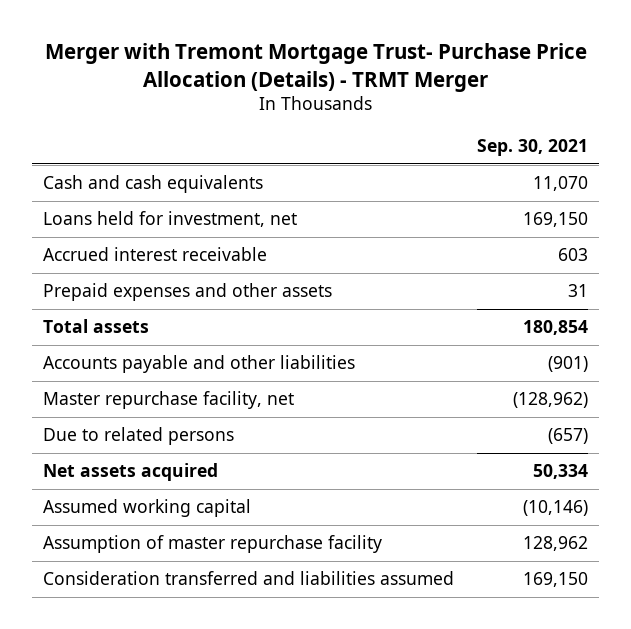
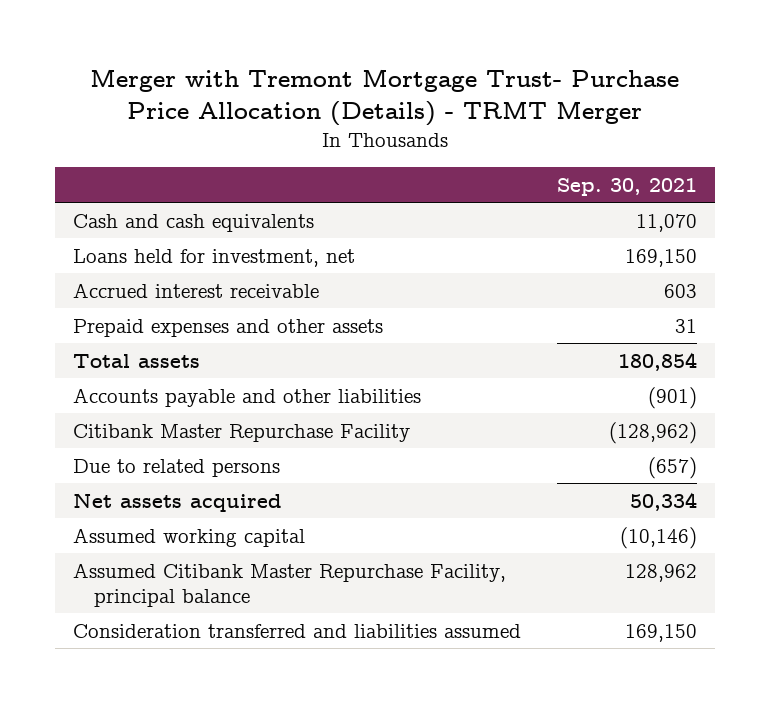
[43,391,295,410] Master repurchase facility, net -> [73,423,411,442] Citibank Master Repurchase Facility
[43,535,383,554] Assumption of master repurchase facility -> [73,562,507,607] Assumed Citibank Master Repurchase Facility, principal balance

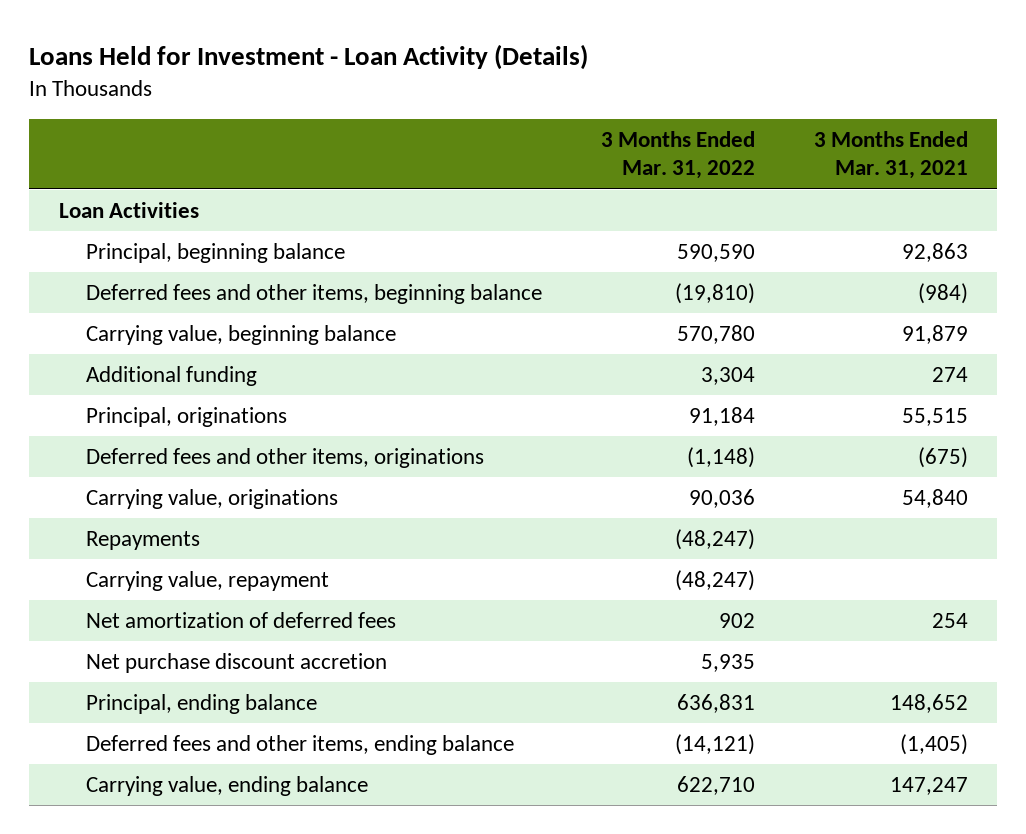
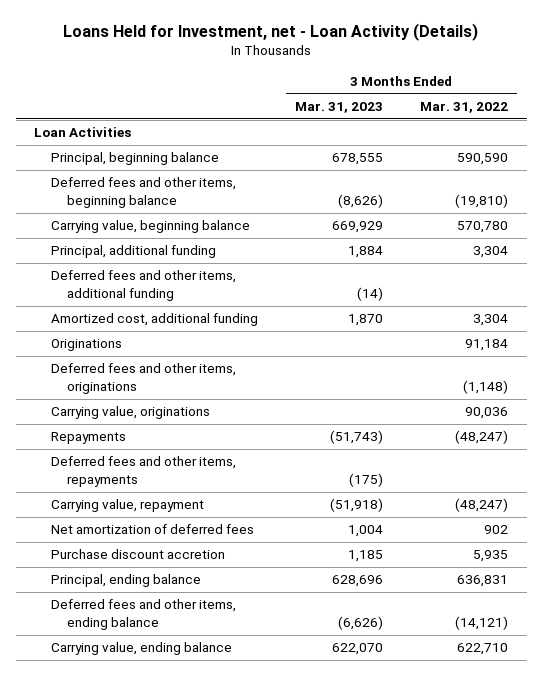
[29,43,589,70] Loans Held for Investment - Loan Activity (Details) -> [63,22,479,41] Loans Held for Investment, net - Loan Activity (Details)
[813,130,968,180] 3 Months Ended Mar. 31, 2021 -> none
none -> [294,102,383,114] Mar. 31, 2023
[86,366,258,387] Additional funding -> [50,245,216,259] Principal, additional funding
none -> [50,270,236,301] Deferred fees and other items, additional funding
none -> [50,313,258,327] Amortized cost, additional funding
[86,407,288,428] Principal, originations -> [50,339,122,352] Originations
none -> [50,456,236,487] Deferred fees and other items, repayments
[86,653,388,674] Net purchase discount accretion -> [50,549,225,560] Purchase discount accretion

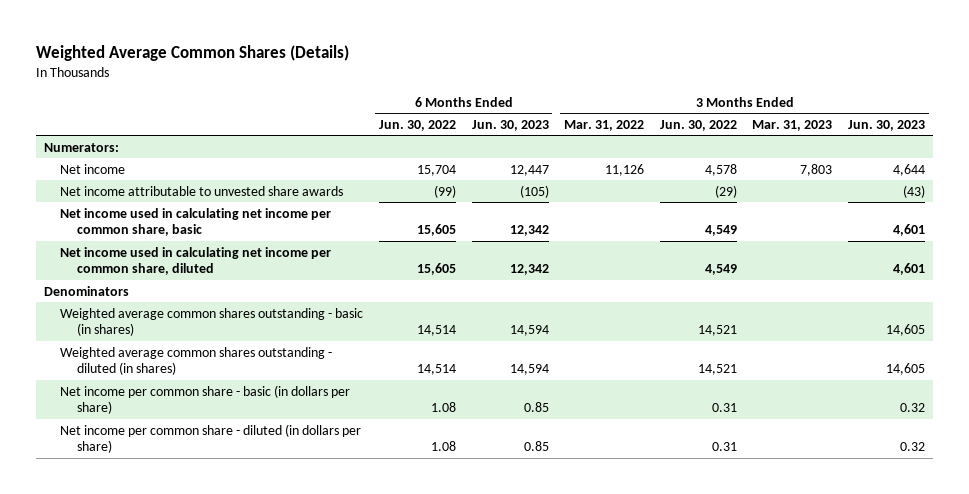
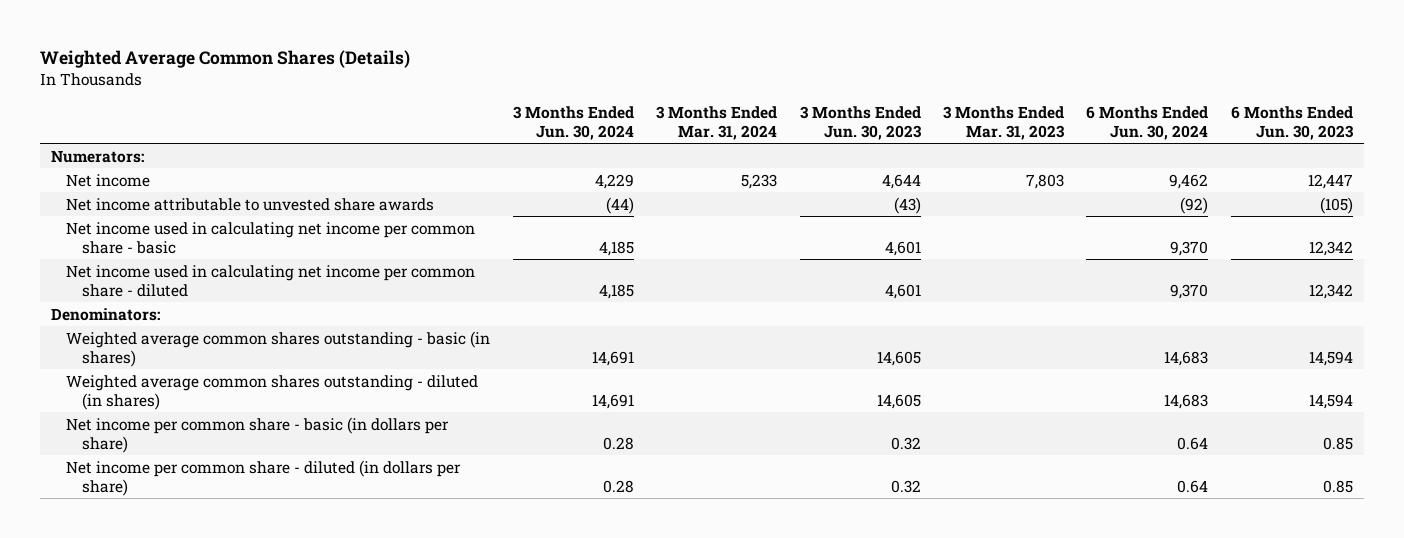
[378,119,456,131] Jun. 30, 2022 -> none
[564,119,645,131] Mar. 31, 2022 -> none
[659,119,737,131] Jun. 30, 2022 -> none
none -> [512,105,634,140] 3 Months Ended Jun. 30, 2024
none -> [656,105,778,140] 3 Months Ended Mar. 31, 2024
none -> [1086,105,1209,140] 6 Months Ended Jun. 30, 2024
[60,207,332,237] Net income used in calculating net income per common share, basic -> [66,221,476,254] Net income used in calculating net income per common share - basic
[60,246,332,276] Net income used in calculating net income per common share, diluted -> [66,264,476,297] Net income used in calculating net income per common share - diluted
[43,285,129,296] Denominators -> [51,307,161,321] Denominators:

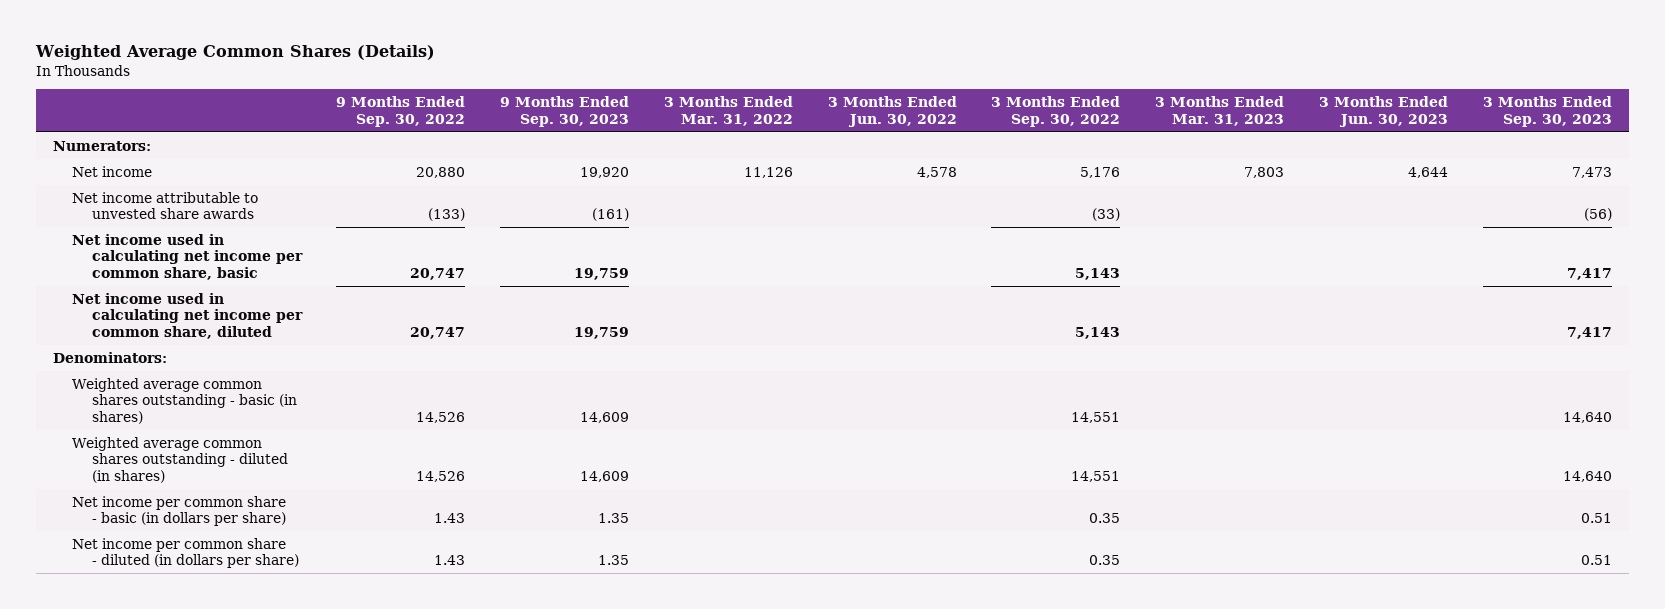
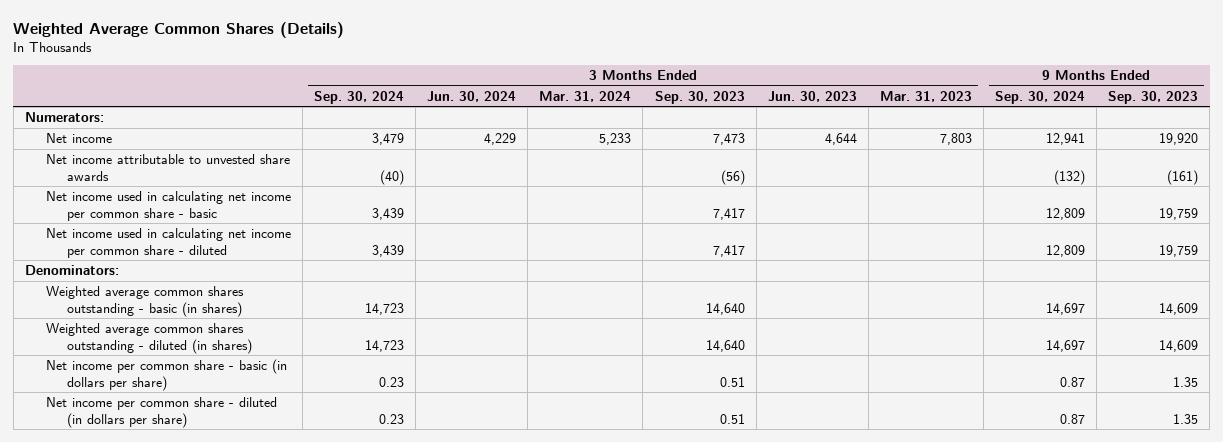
[336,96,466,127] 9 Months Ended Sep. 30, 2022 -> none
[663,96,793,126] 3 Months Ended Mar. 31, 2022 -> none
[827,96,957,127] 3 Months Ended Jun. 30, 2022 -> none
[991,96,1121,127] 3 Months Ended Sep. 30, 2022 -> none
none -> [314,90,405,104] Sep. 30, 2024
none -> [427,90,517,102] Jun. 30, 2024
none -> [539,90,632,102] Mar. 31, 2024
none -> [994,90,1085,104] Sep. 30, 2024
[72,233,303,281] Net income used in calculating net income per common share, basic -> [46,190,292,221] Net income used in calculating net income per common share - basic
[72,292,303,340] Net income used in calculating net income per common share, diluted -> [46,227,292,258] Net income used in calculating net income per common share - diluted

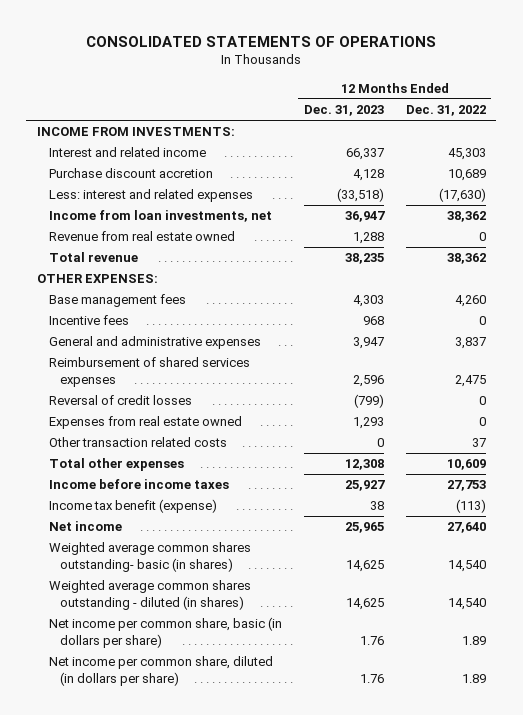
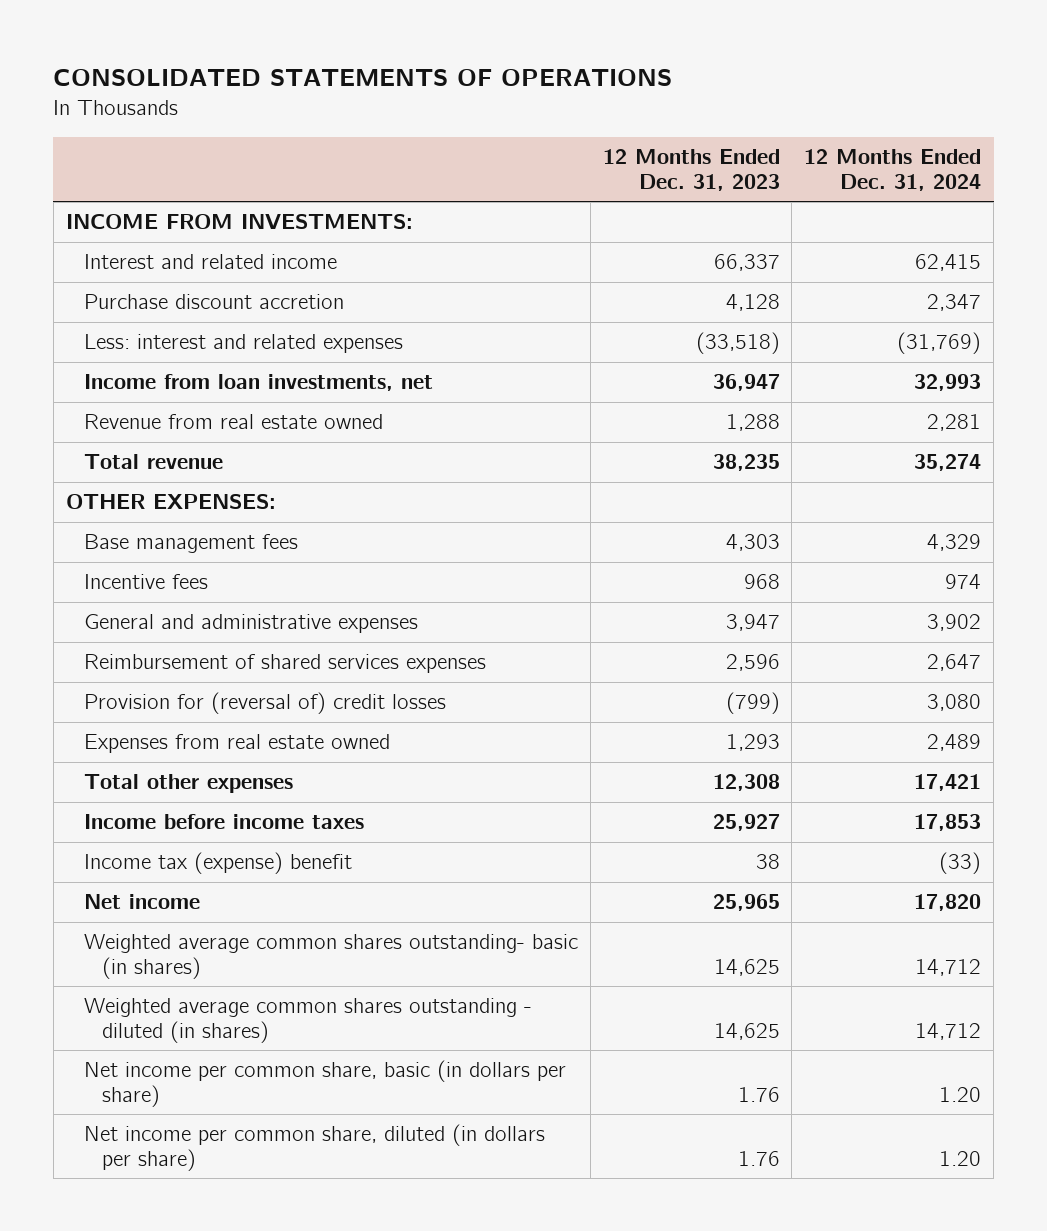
[405,105,486,117] Dec. 31, 2022 -> none
none -> [804,148,982,191] 12 Months Ended Dec. 31, 2024
[48,395,192,406] Reversal of credit losses -> [83,692,446,715] Provision for (reversal of) credit losses
[48,437,227,448] Other transaction related costs -> none
[48,499,217,514] Income tax benefit (expense) -> [83,852,352,875] Income tax (expense) benefit

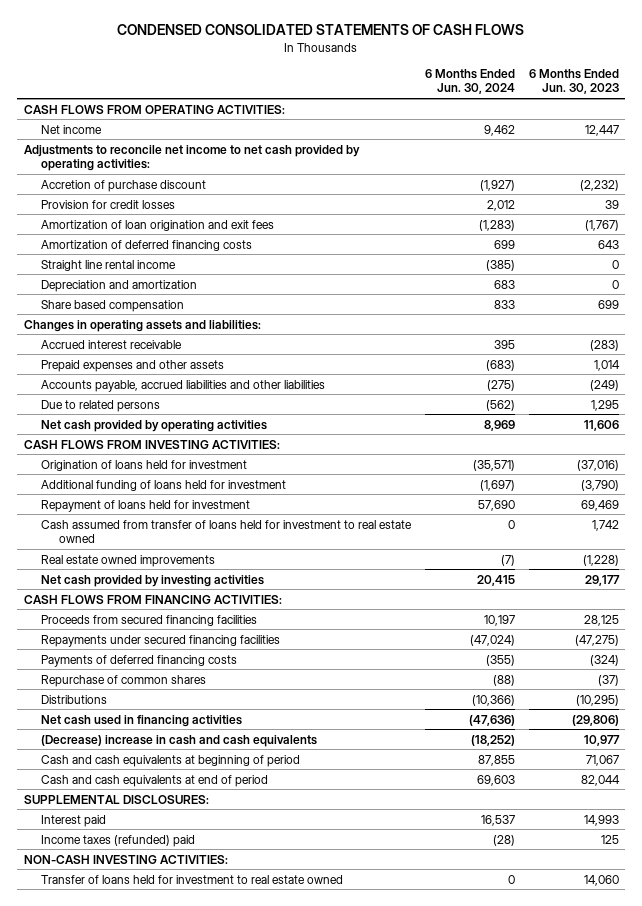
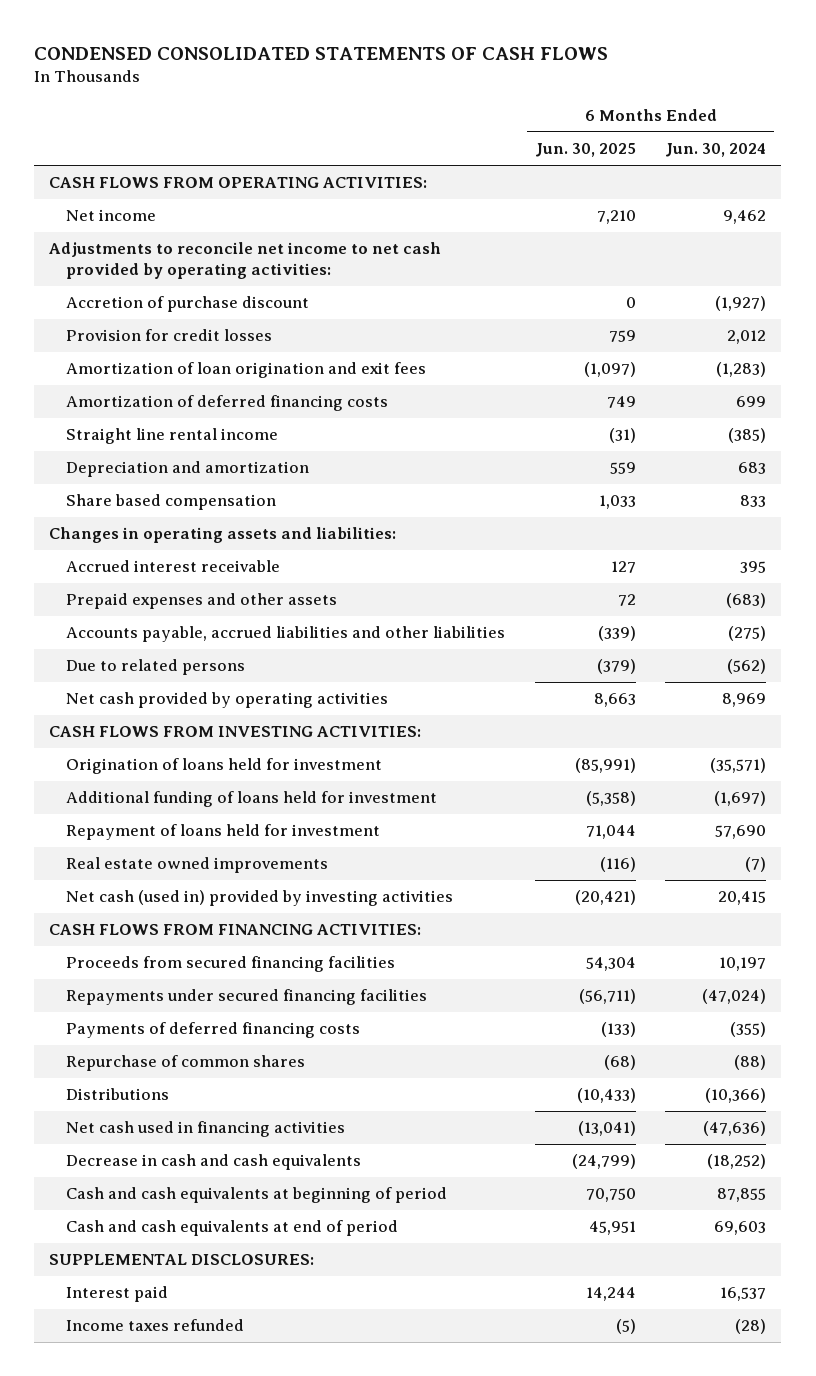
[528,69,619,95] 6 Months Ended Jun. 30, 2023 -> none
none -> [534,143,636,158] Jun. 30, 2025
[41,519,413,543] Cash assumed from transfer of loans held for investment to real estate owned -> none
[41,574,265,587] Net cash provided by investing activities -> [65,890,453,907] Net cash (used in) provided by investing activities
[41,734,318,747] (Decrease) increase in cash and cash equivalents -> [65,1154,361,1171] Decrease in cash and cash equivalents
[23,854,228,864] NON-CASH INVESTING ACTIVITIES: -> none
[41,874,344,884] Transfer of loans held for investment to real estate owned -> none
[41,834,196,847] Income taxes (refunded) paid -> [65,1319,244,1332] Income taxes refunded

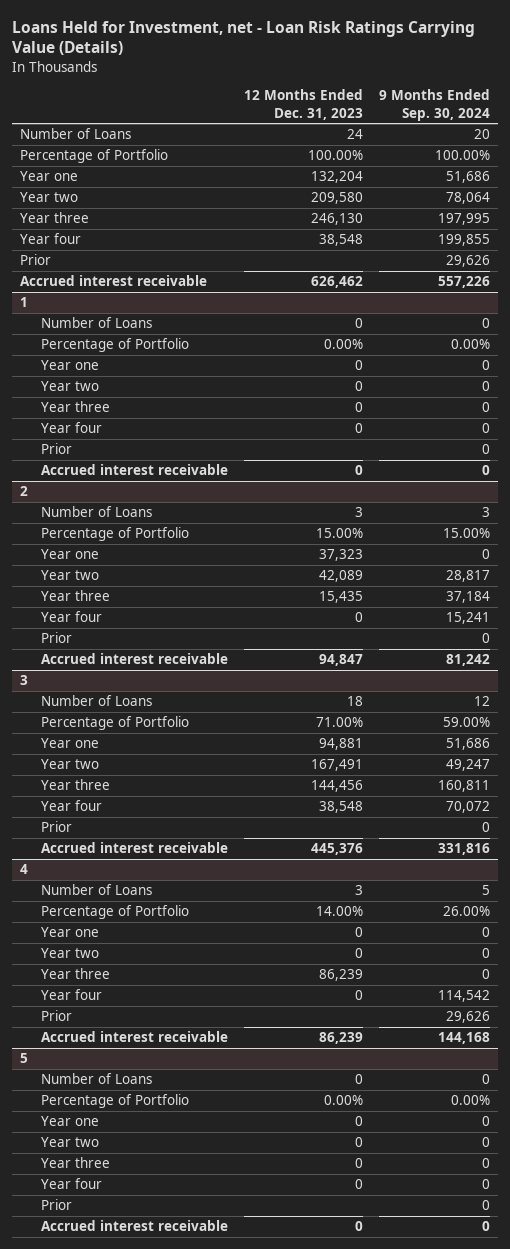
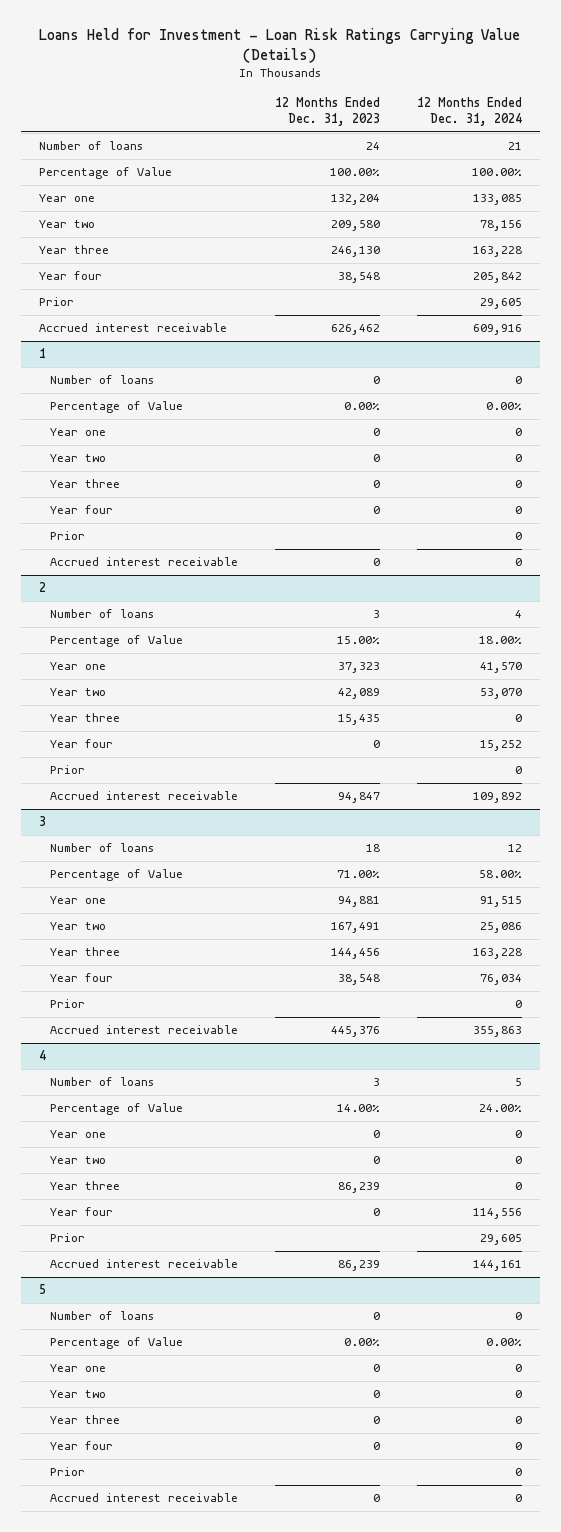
[11,20,475,56] Loans Held for Investment, net - Loan Risk Ratings Carrying Value (Details) -> [39,28,521,64] Loans Held for Investment - Loan Risk Ratings Carrying Value (Details)
[379,89,491,121] 9 Months Ended Sep. 30, 2024 -> none
none -> [416,97,522,127] 12 Months Ended Dec. 31, 2024
[19,128,131,140] Number of Loans -> [39,141,144,151] Number of loans
[19,149,168,164] Percentage of Portfolio -> [39,167,173,180] Percentage of Value
[41,317,153,329] Number of Loans -> [49,375,154,385] Number of loans
[41,338,190,353] Percentage of Portfolio -> [49,401,183,414] Percentage of Value
[41,506,153,518] Number of Loans -> [49,609,154,619] Number of loans
[41,527,190,542] Percentage of Portfolio -> [49,635,183,648] Percentage of Value
[41,695,153,707] Number of Loans -> [49,843,154,853] Number of loans
[41,716,190,731] Percentage of Portfolio -> [49,869,183,882] Percentage of Value
[41,884,153,896] Number of Loans -> [49,1077,154,1087] Number of loans
[41,905,190,920] Percentage of Portfolio -> [49,1103,183,1116] Percentage of Value
[41,1073,153,1085] Number of Loans -> [49,1311,154,1321] Number of loans
[41,1094,190,1109] Percentage of Portfolio -> [49,1337,183,1350] Percentage of Value

